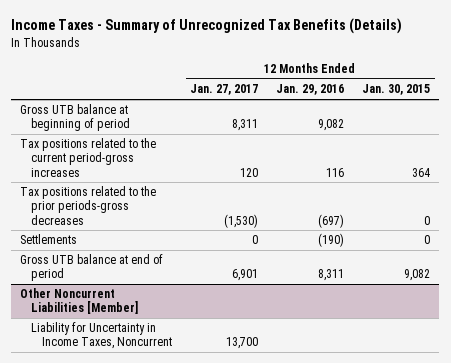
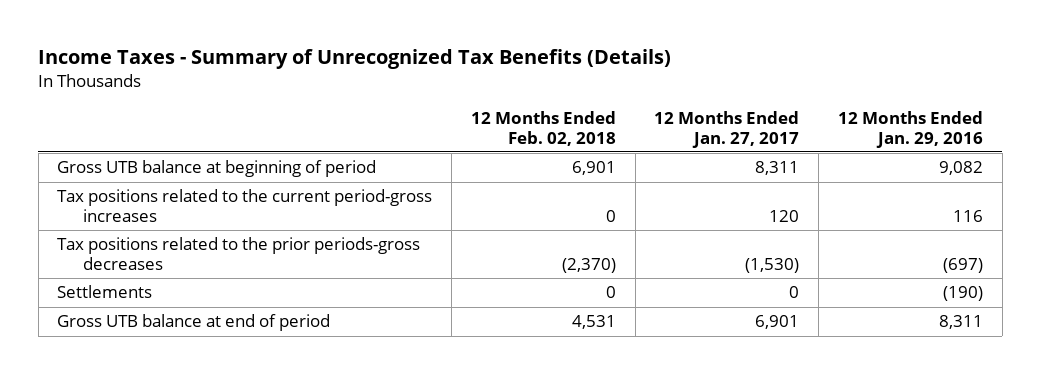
[362,84,431,96] Jan. 30, 2015 -> none
none -> [470,110,616,146] 12 Months Ended Feb. 02, 2018
[20,288,139,315] Other Noncurrent Liabilities [Member] -> none
[31,322,173,350] Liability for Uncertainty in Income Taxes, Noncurrent -> none

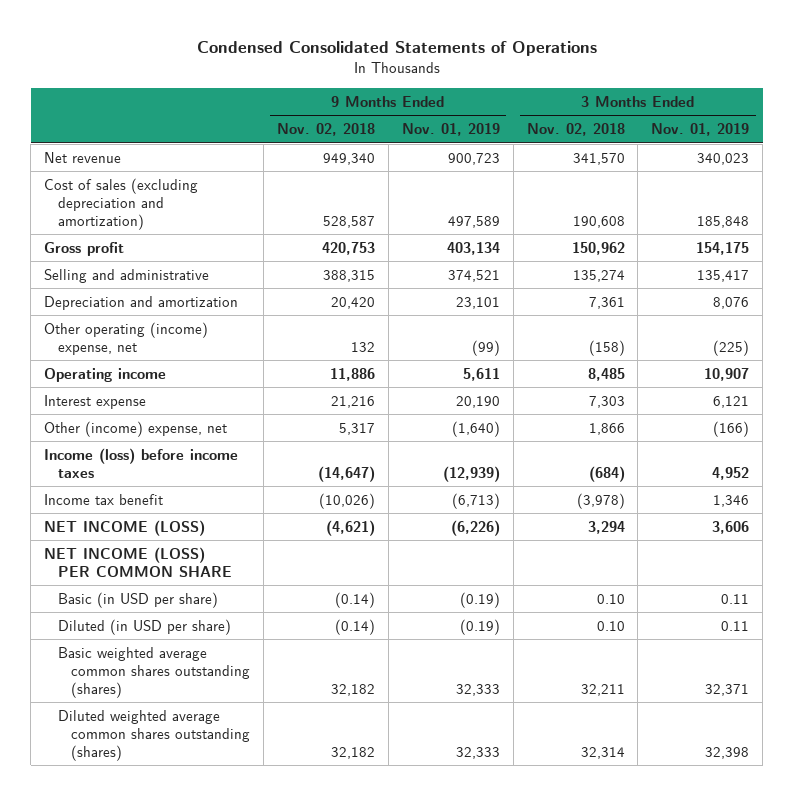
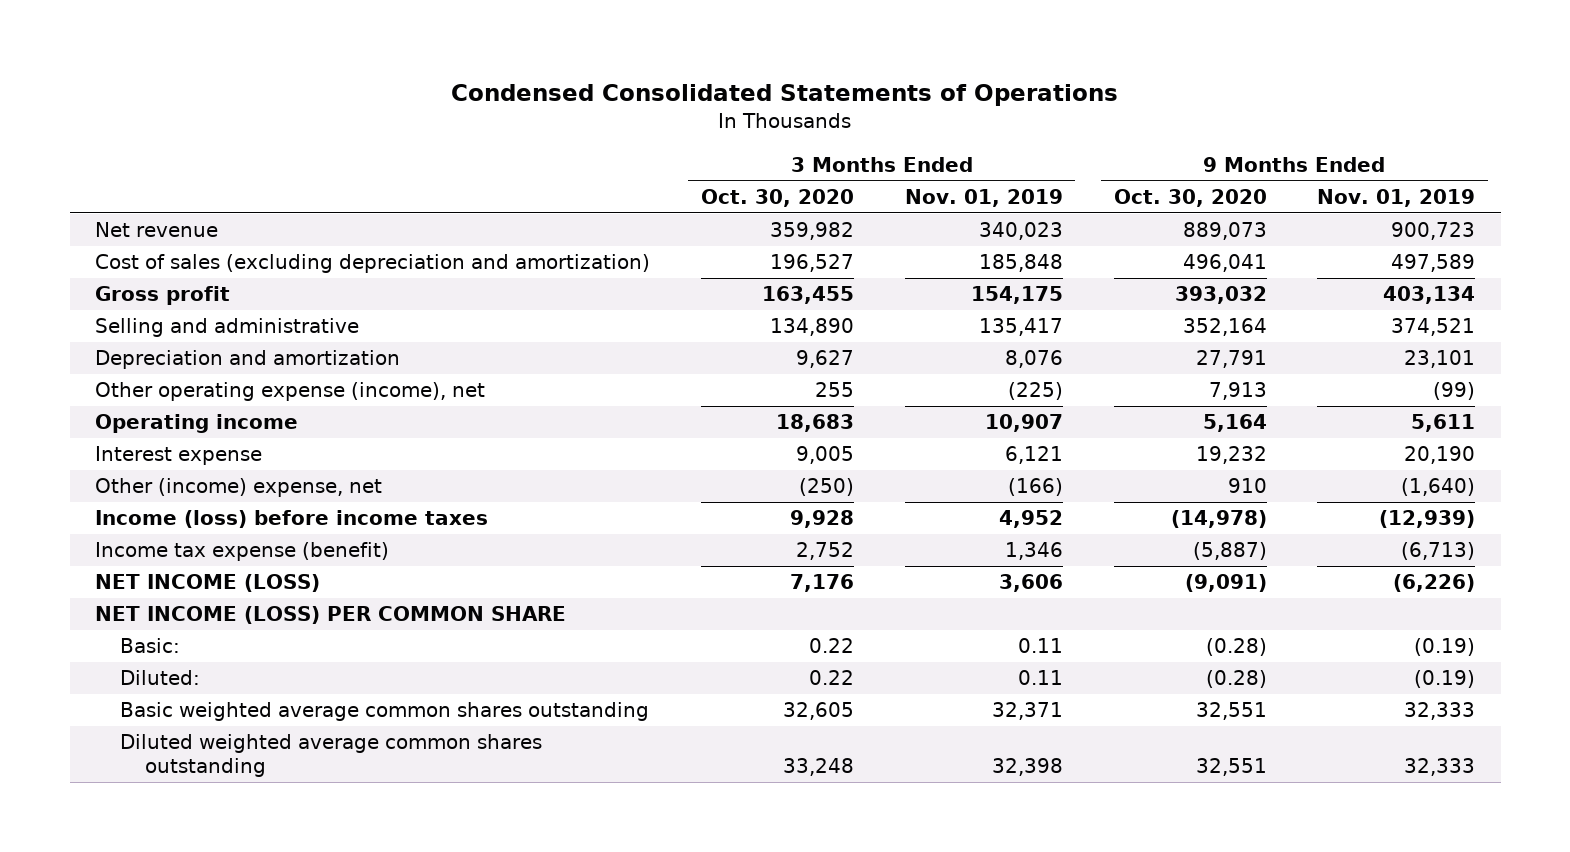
[276,122,375,136] Nov. 02, 2018 -> none
[526,122,625,136] Nov. 02, 2018 -> none
none -> [700,188,854,207] Oct. 30, 2020
none -> [1113,188,1267,207] Oct. 30, 2020
[44,321,209,355] Other operating (income) expense, net -> [95,382,486,402] Other operating expense (income), net
[44,493,164,505] Income tax benefit -> [95,542,390,562] Income tax expense (benefit)
[57,591,218,608] Basic (in USD per share) -> [120,638,181,654] Basic:
[57,618,231,635] Diluted (in USD per share) -> [120,670,201,686] Diluted:
[57,646,251,698] Basic weighted average common shares outstanding (shares) -> [120,702,650,722] Basic weighted average common shares outstanding
[57,709,251,761] Diluted weighted average common shares outstanding (shares) -> [120,734,543,778] Diluted weighted average common shares outstanding

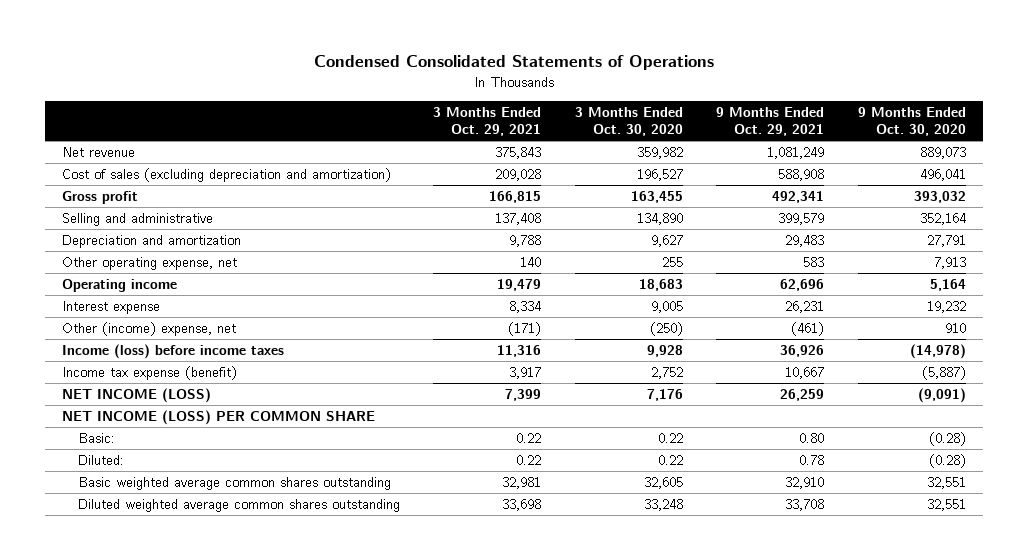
[904,188,1063,207] Nov. 01, 2019 -> none
[1317,188,1476,207] Nov. 01, 2019 -> none
none -> [433,106,542,136] 3 Months Ended Oct. 29, 2021
none -> [716,106,825,136] 9 Months Ended Oct. 29, 2021
[95,382,486,402] Other operating expense (income), net -> [62,257,238,271] Other operating expense, net

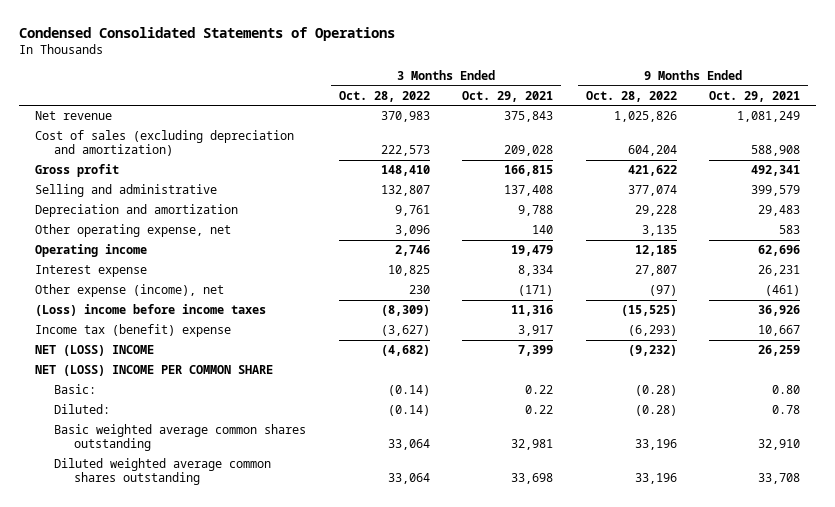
[574,106,683,136] 3 Months Ended Oct. 30, 2020 -> none
[857,106,966,136] 9 Months Ended Oct. 30, 2020 -> none
none -> [338,90,430,102] Oct. 28, 2022
none -> [585,90,677,102] Oct. 28, 2022
[62,322,237,337] Other (income) expense, net -> [35,284,225,298] Other expense (income), net
[62,344,285,360] Income (loss) before income taxes -> [35,304,267,317] (Loss) income before income taxes
[62,366,238,381] Income tax expense (benefit) -> [35,324,232,338] Income tax (benefit) expense
[62,388,212,404] NET INCOME (LOSS) -> [35,345,155,357] NET (LOSS) INCOME
[62,410,376,426] NET INCOME (LOSS) PER COMMON SHARE -> [35,365,274,377] NET (LOSS) INCOME PER COMMON SHARE

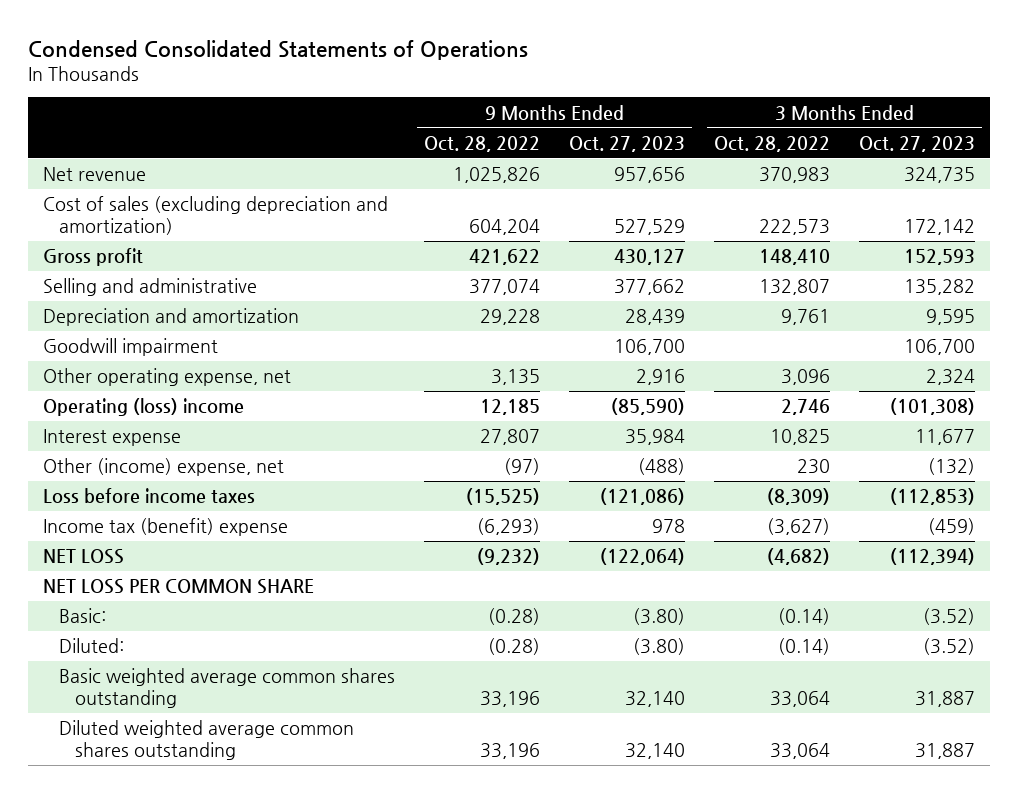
[462,90,554,102] Oct. 29, 2021 -> none
[709,90,801,102] Oct. 29, 2021 -> none
none -> [569,135,686,152] Oct. 27, 2023
none -> [859,135,976,152] Oct. 27, 2023
none -> [42,338,218,357] Goodwill impairment
[35,244,148,258] Operating income -> [42,398,244,417] Operating (loss) income
[35,284,225,298] Other expense (income), net -> [42,458,284,477] Other (income) expense, net
[35,304,267,317] (Loss) income before income taxes -> [42,488,255,505] Loss before income taxes
[35,345,155,357] NET (LOSS) INCOME -> [42,549,124,565] NET LOSS
[35,365,274,377] NET (LOSS) INCOME PER COMMON SHARE -> [42,579,314,595] NET LOSS PER COMMON SHARE

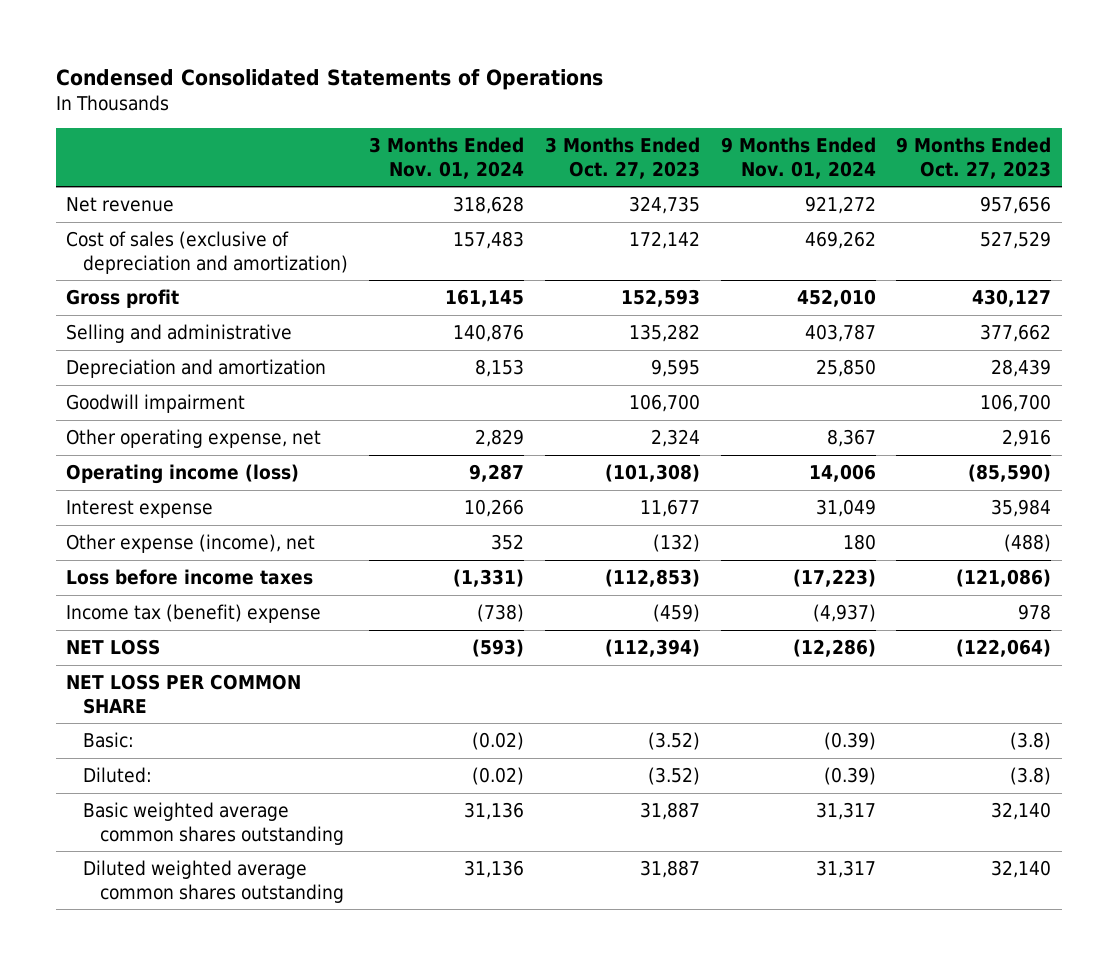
[423,135,540,152] Oct. 28, 2022 -> none
[714,135,831,152] Oct. 28, 2022 -> none
none -> [368,137,524,179] 3 Months Ended Nov. 01, 2024
none -> [720,137,876,179] 9 Months Ended Nov. 01, 2024
[42,196,388,235] Cost of sales (excluding depreciation and amortization) -> [66,231,349,274] Cost of sales (exclusive of depreciation and amortization)
[42,398,244,417] Operating (loss) income -> [66,464,300,485] Operating income (loss)
[42,458,284,477] Other (income) expense, net -> [66,534,316,554] Other expense (income), net
[633,608,686,626] (3.80) -> [1010,732,1052,751] (3.8)
[633,638,686,656] (3.80) -> [1010,767,1052,786] (3.8)

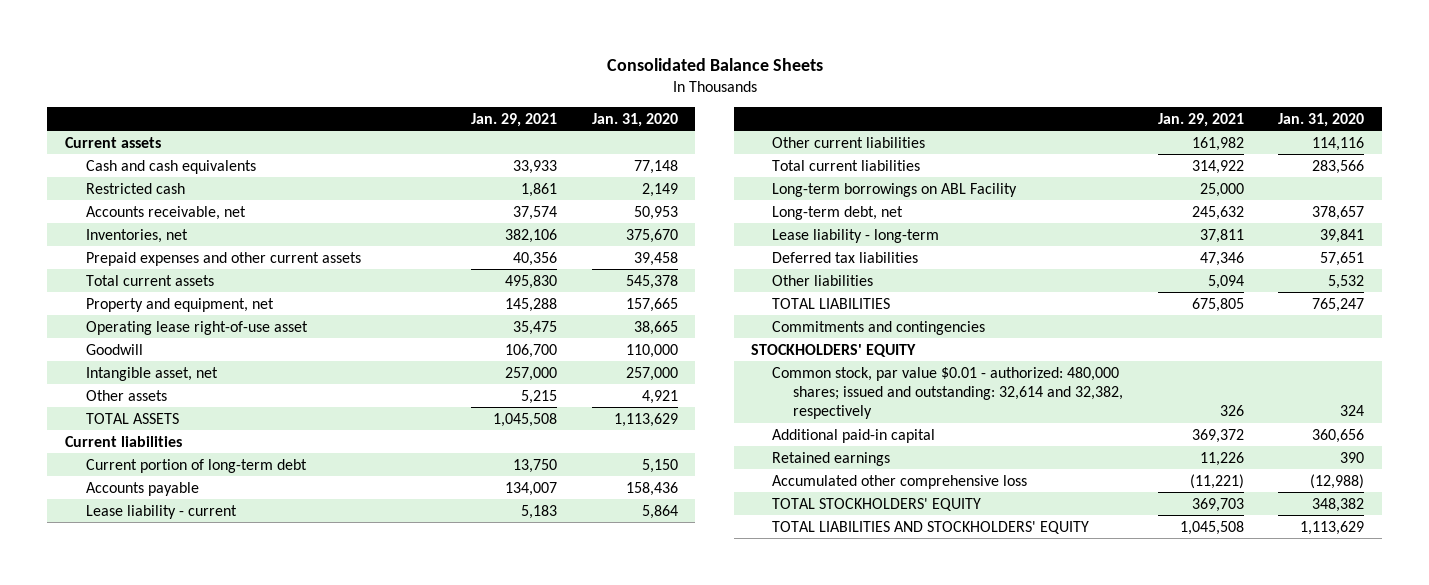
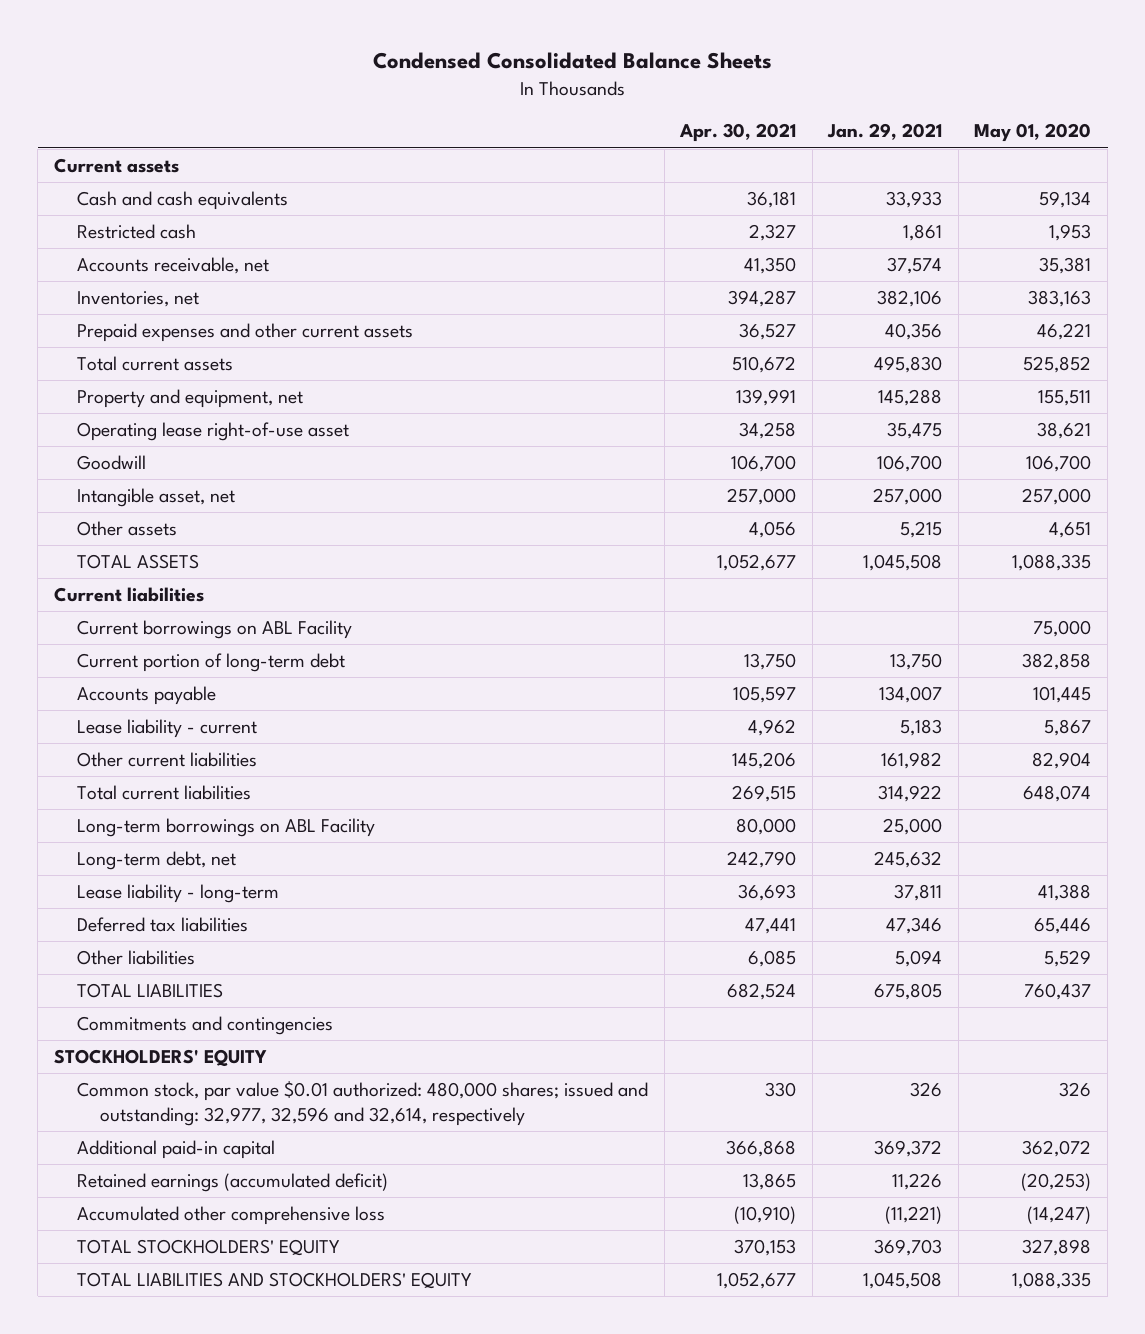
[606,58,823,72] Consolidated Balance Sheets -> [372,52,772,70] Condensed Consolidated Balance Sheets
[592,112,679,127] Jan. 31, 2020 -> none
none -> [679,123,797,143] Apr. 30, 2021
none -> [974,123,1092,143] May 01, 2020
none -> [77,620,353,640] Current borrowings on ABL Facility
[771,366,1123,419] Common stock, par value $0.01 - authorized: 480,000 shares; issued and outstanding: 32,614 and 32,382, respectively -> [77,1081,649,1126] Common stock, par value $0.01 authorized: 480,000 shares; issued and outstanding: 32,977, 32,596 and 32,614, respectively
[771,451,890,466] Retained earnings -> [77,1173,389,1193] Retained earnings (accumulated deficit)

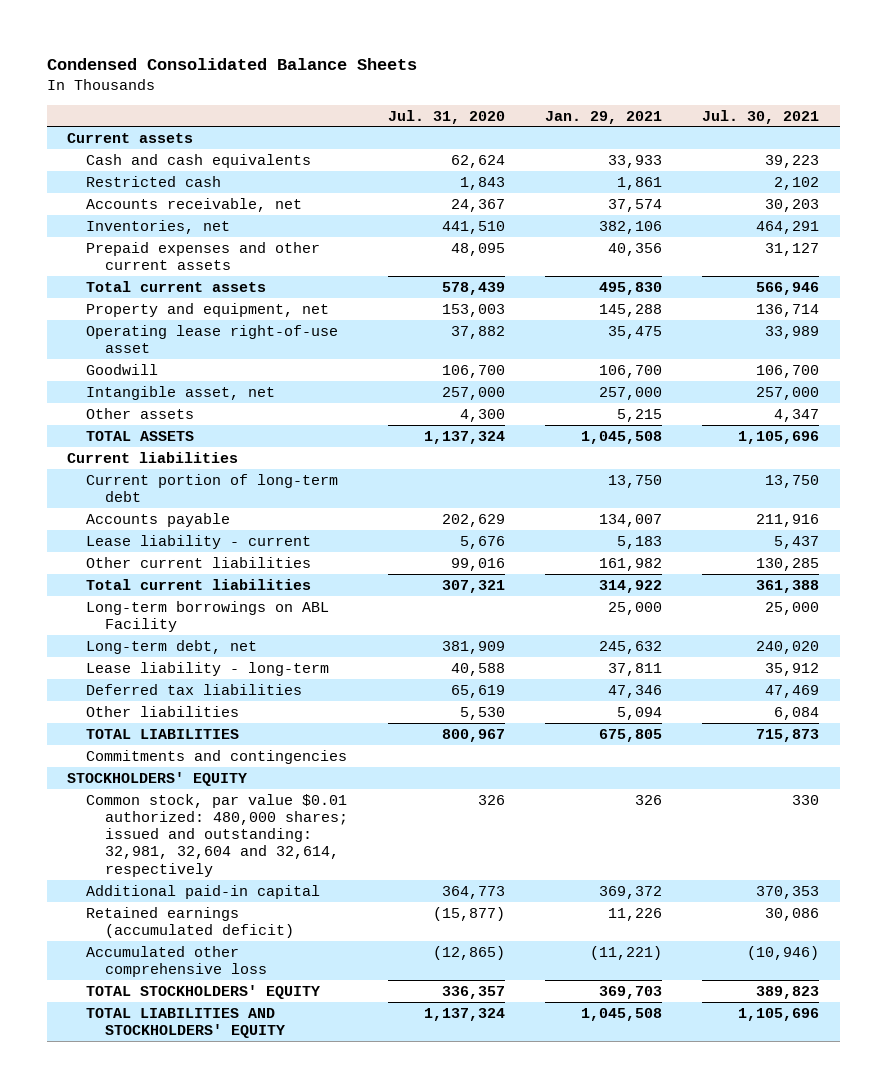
[679,123,797,143] Apr. 30, 2021 -> none
[974,123,1092,143] May 01, 2020 -> none
none -> [388,109,506,124] Jul. 31, 2020
none -> [702,109,820,124] Jul. 30, 2021
[77,620,353,640] Current borrowings on ABL Facility -> none
[77,1081,649,1126] Common stock, par value $0.01 authorized: 480,000 shares; issued and outstanding: 32,977, 32,596 and 32,614, respectively -> [85,793,348,877] Common stock, par value $0.01 authorized: 480,000 shares; issued and outstanding: 32,981, 32,604 and 32,614, respectively

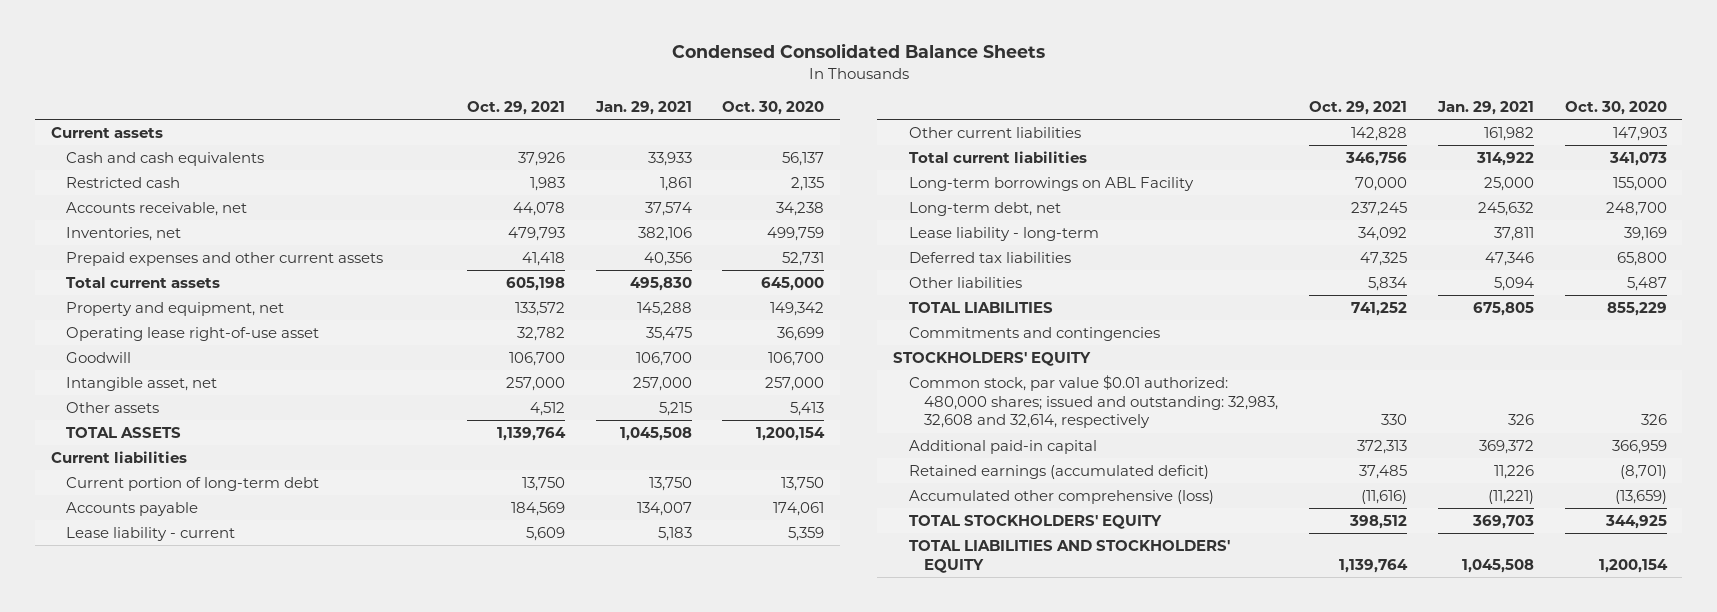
[388,109,506,124] Jul. 31, 2020 -> none
[702,109,820,124] Jul. 30, 2021 -> none
none -> [466,100,565,115] Oct. 29, 2021
none -> [722,100,825,115] Oct. 30, 2020
[85,793,348,877] Common stock, par value $0.01 authorized: 480,000 shares; issued and outstanding: 32,981, 32,604 and 32,614, respectively -> [908,374,1279,429] Common stock, par value $0.01 authorized: 480,000 shares; issued and outstanding: 32,983, 32,608 and 32,614, respectively
[85,945,267,977] Accumulated other comprehensive loss -> [908,489,1214,504] Accumulated other comprehensive (loss)

